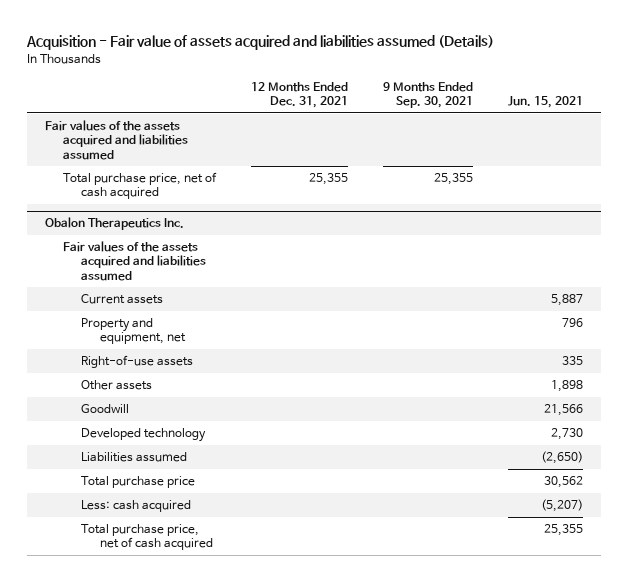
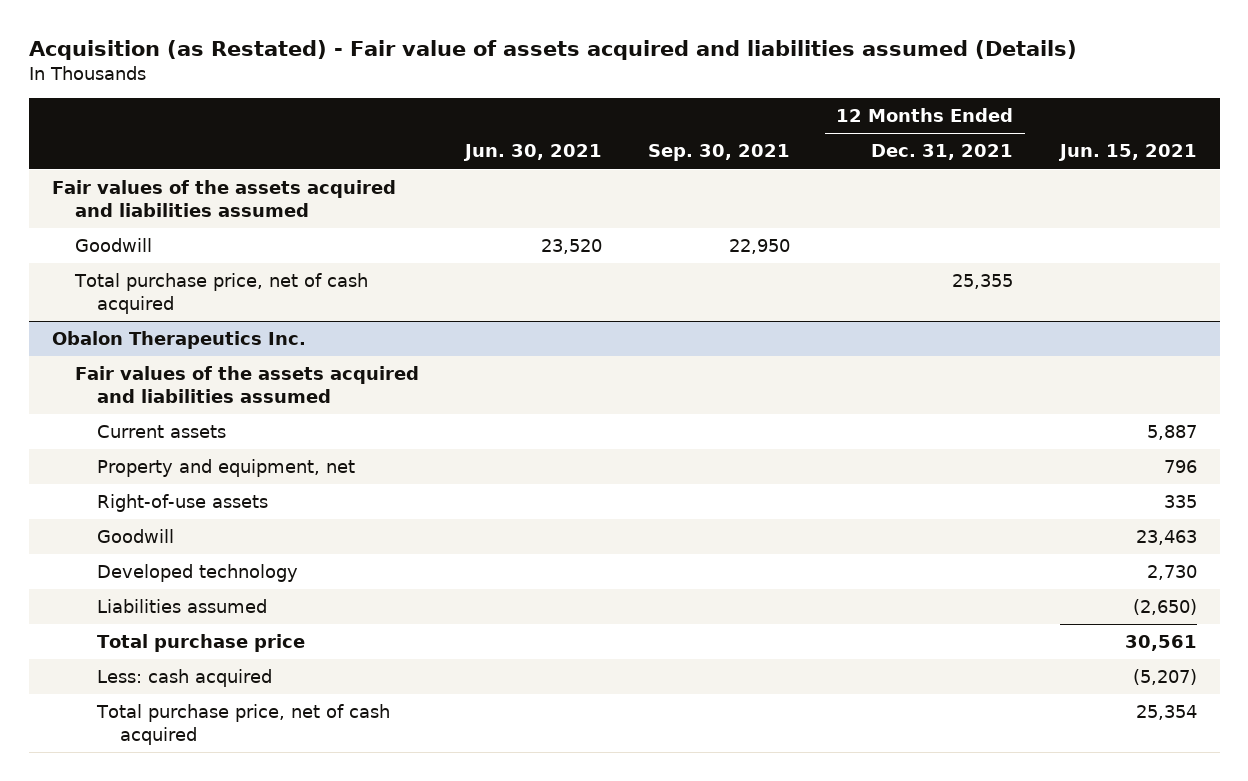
[26,35,495,51] Acquisition - Fair value of assets acquired and liabilities assumed (Details) -> [28,40,1077,61] Acquisition (as Restated) - Fair value of assets acquired and liabilities assumed (Details)
[383,82,474,109] 9 Months Ended Sep. 30, 2021 -> none
none -> [462,144,602,162] Jun. 30, 2021
none -> [648,144,791,162] Sep. 30, 2021
none -> [74,238,152,253] Goodwill
[81,380,153,391] Other assets -> none
[544,404,584,417] 21,566 -> [1135,530,1197,546] 23,463
[544,476,584,489] 30,562 -> [1124,635,1197,652] 30,561
[544,524,584,537] 25,355 -> [1135,705,1197,721] 25,354

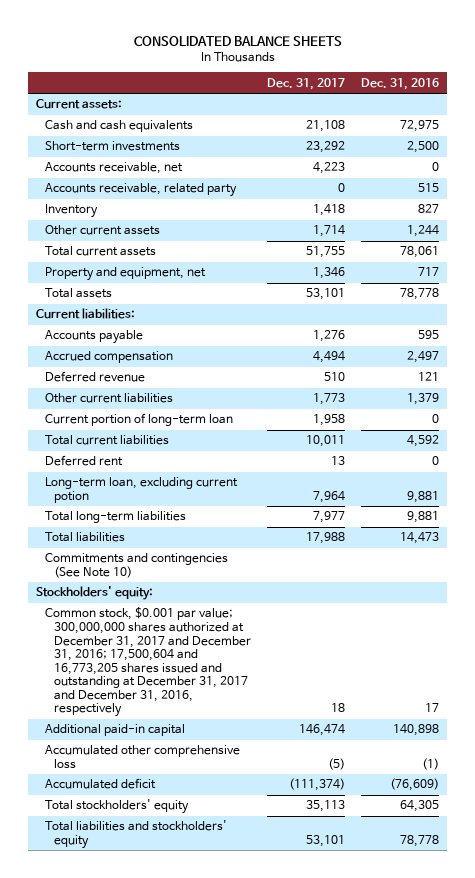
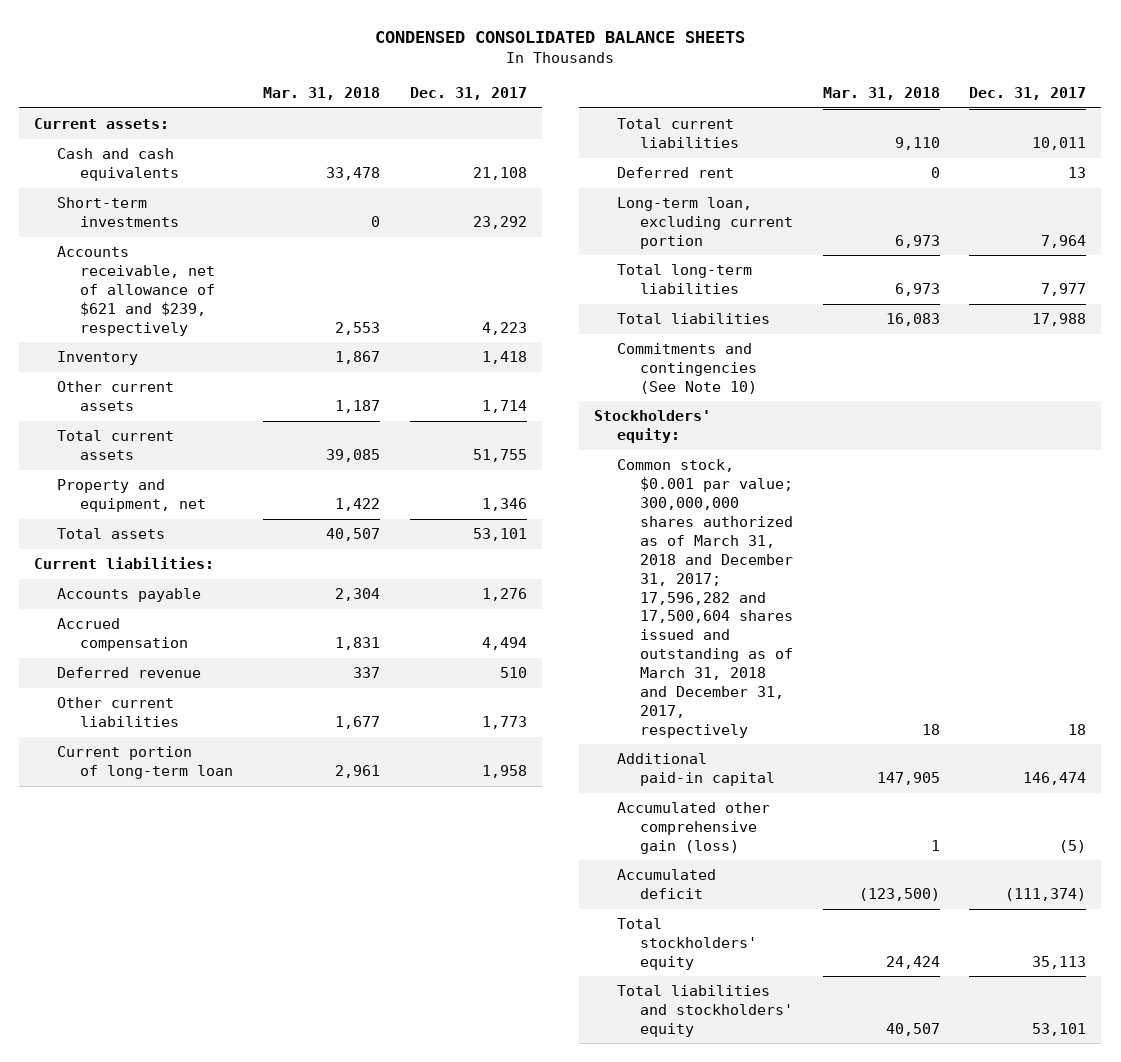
[133,35,342,46] CONSOLIDATED BALANCE SHEETS -> [375,30,746,43] CONDENSED CONSOLIDATED BALANCE SHEETS
[360,77,439,90] Dec. 31, 2016 -> none
none -> [262,87,380,101] Mar. 31, 2018
[44,183,237,198] Accounts receivable, related party -> none
[44,162,183,175] Accounts receivable, net -> [57,246,215,336] Accounts receivable, net of allowance of $621 and $239, respectively
[44,477,238,503] Long-term loan, excluding current potion -> [616,197,793,250] Long-term loan, excluding current portion
[44,607,251,718] Common stock, $0.001 par value; 300,000,000 shares authorized at December 31, 2017 and December 31, 2016; 17,500,604 and 16,773,205 shares issued and outstanding at December 31, 2017 and December 31, 2016, respectively -> [616,459,793,738] Common stock, $0.001 par value; 300,000,000 shares authorized as of March 31, 2018 and December 31, 2017; 17,596,282 and 17,500,604 shares issued and outstanding as of March 31, 2018 and December 31, 2017, respectively
[44,745,240,769] Accumulated other comprehensive loss -> [616,802,770,855] Accumulated other comprehensive gain (loss)

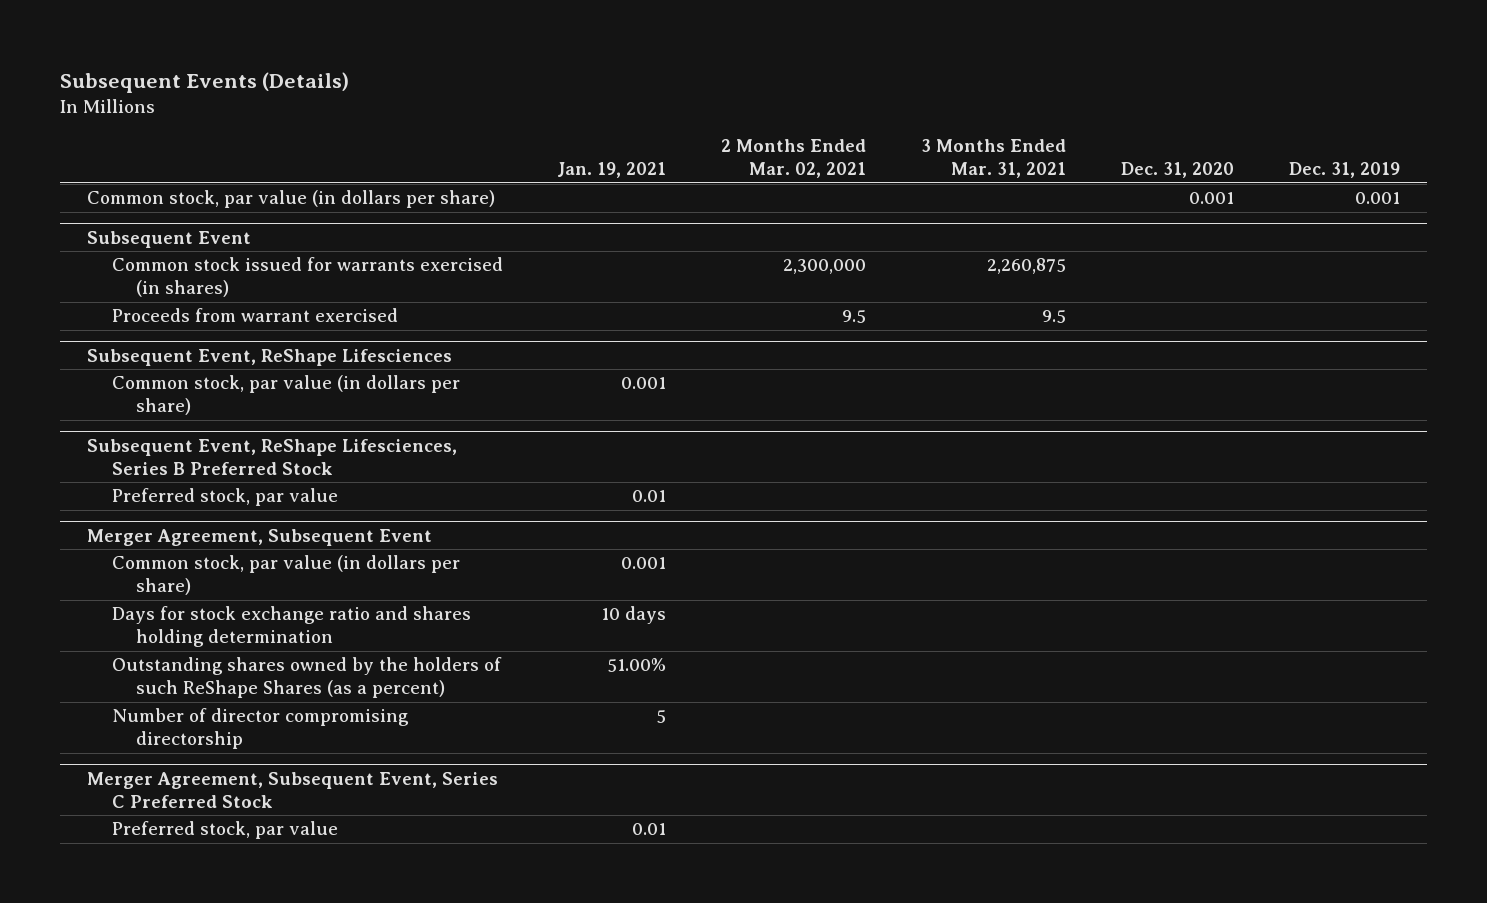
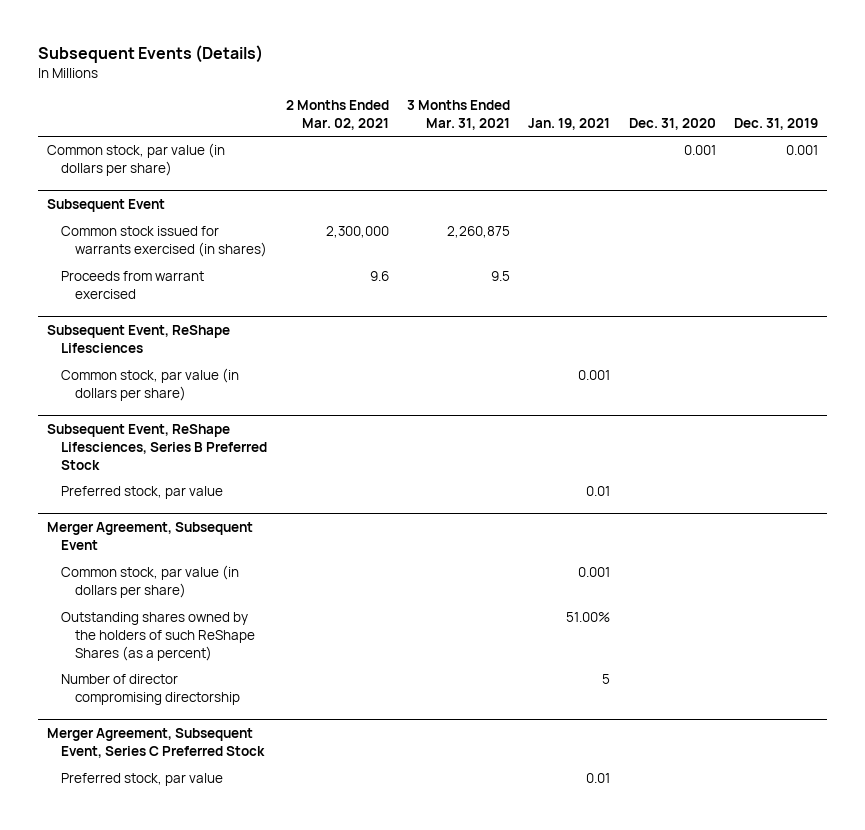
[842,310,867,324] 9.5 -> [369,271,389,282] 9.6
[111,606,471,648] Days for stock exchange ratio and shares holding determination -> none

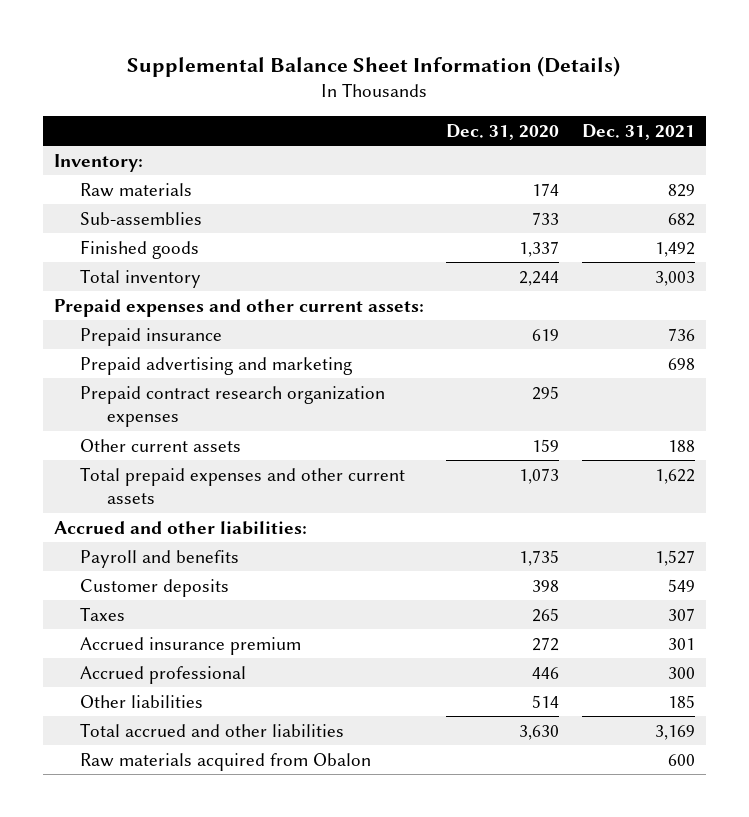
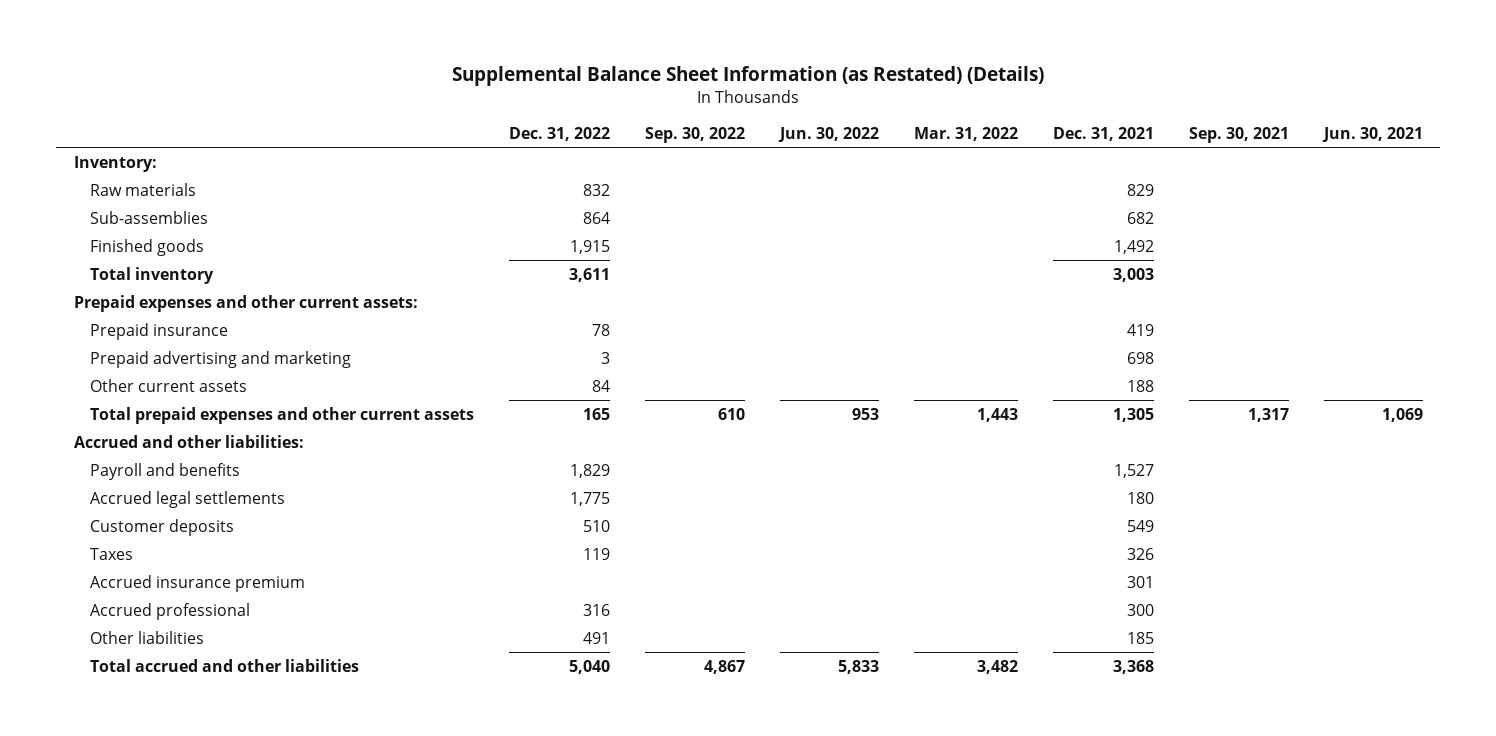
[127,55,621,77] Supplemental Balance Sheet Information (Details) -> [452,66,1045,87] Supplemental Balance Sheet Information (as Restated) (Details)
[446,123,560,140] Dec. 31, 2020 -> none
none -> [509,126,611,141] Dec. 31, 2022
none -> [645,126,746,143] Sep. 30, 2022
none -> [777,126,879,142] Jun. 30, 2022
none -> [913,126,1018,141] Mar. 31, 2022
none -> [1188,126,1289,143] Sep. 30, 2021
none -> [1321,126,1423,142] Jun. 30, 2021
[667,327,695,341] 736 -> [1126,323,1154,336] 419
[80,385,386,428] Prepaid contract research organization expenses -> none
[654,468,695,484] 1,622 -> [1112,407,1154,422] 1,305
none -> [90,490,286,508] Accrued legal settlements
[667,607,695,621] 307 -> [1126,547,1154,560] 326
[80,752,372,771] Raw materials acquired from Obalon -> none
[654,724,695,740] 3,169 -> [1112,659,1154,674] 3,368

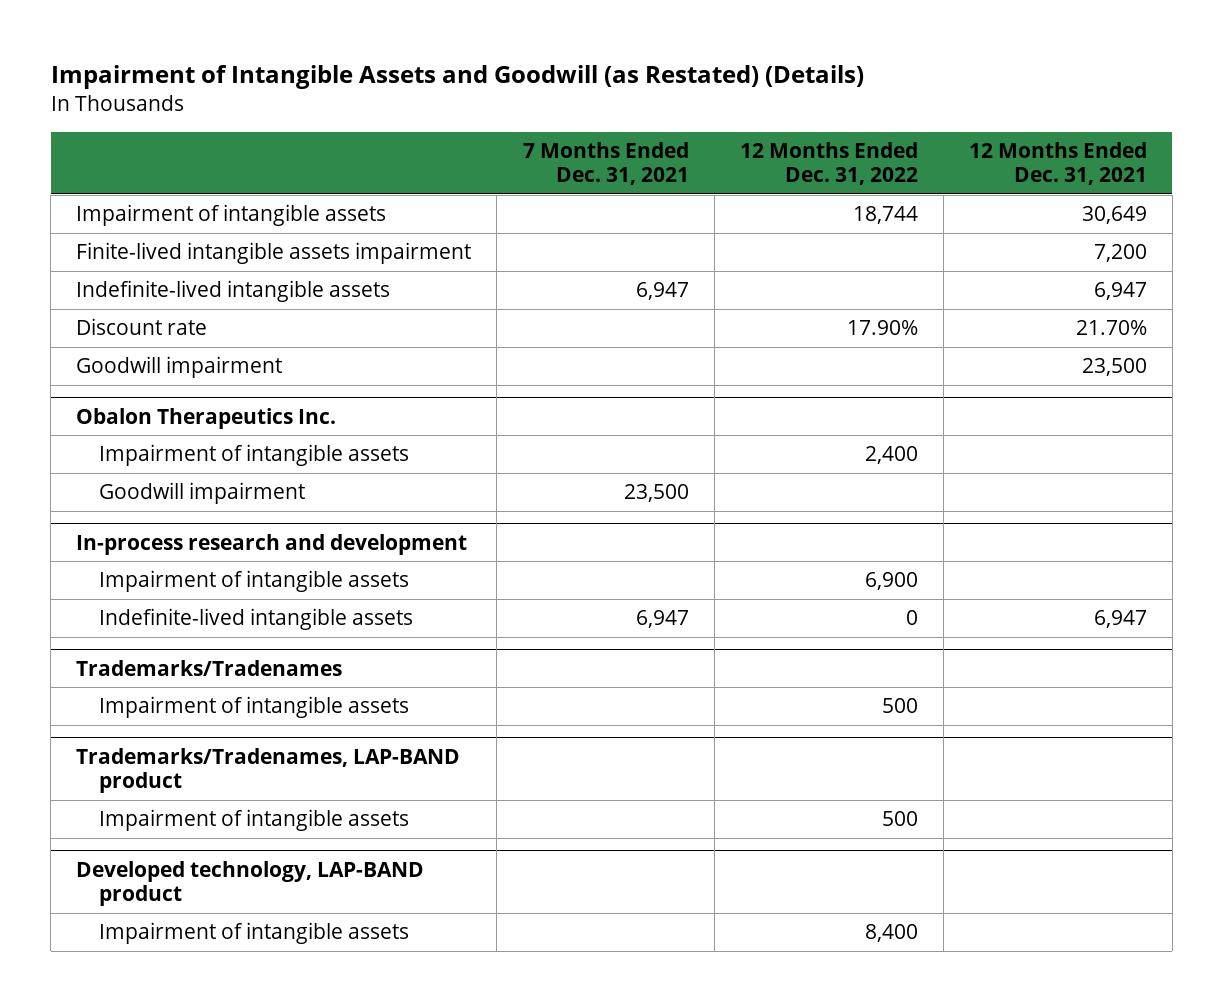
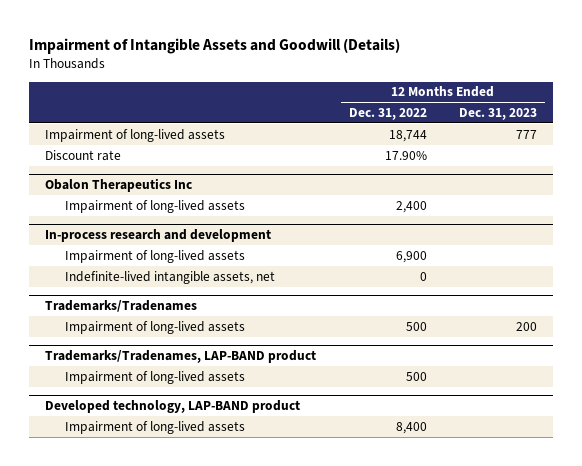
[50,64,864,89] Impairment of Intangible Assets and Goodwill (as Restated) (Details) -> [29,37,401,54] Impairment of Intangible Assets and Goodwill (Details)
[522,141,689,186] 7 Months Ended Dec. 31, 2021 -> none
[968,141,1147,186] 12 Months Ended Dec. 31, 2021 -> none
none -> [459,108,538,121] Dec. 31, 2023
[76,242,472,265] Finite-lived intangible assets impairment -> none
[76,280,391,303] Indefinite-lived intangible assets -> none
[76,204,387,227] Impairment of intangible assets -> [45,128,226,142] Impairment of long-lived assets
[76,356,283,379] Goodwill impairment -> none
[99,482,306,505] Goodwill impairment -> none
[76,407,337,429] Obalon Therapeutics Inc. -> [45,178,193,193] Obalon Therapeutics Inc
[99,444,410,467] Impairment of intangible assets -> [64,199,245,213] Impairment of long-lived assets
[99,570,410,593] Impairment of intangible assets -> [64,249,245,263] Impairment of long-lived assets
[99,608,414,631] Indefinite-lived intangible assets -> [64,270,275,284] Indefinite-lived intangible assets, net
[99,696,410,719] Impairment of intangible assets -> [64,320,245,334] Impairment of long-lived assets
[99,809,410,832] Impairment of intangible assets -> [64,370,245,384] Impairment of long-lived assets
[99,922,410,945] Impairment of intangible assets -> [64,420,245,434] Impairment of long-lived assets

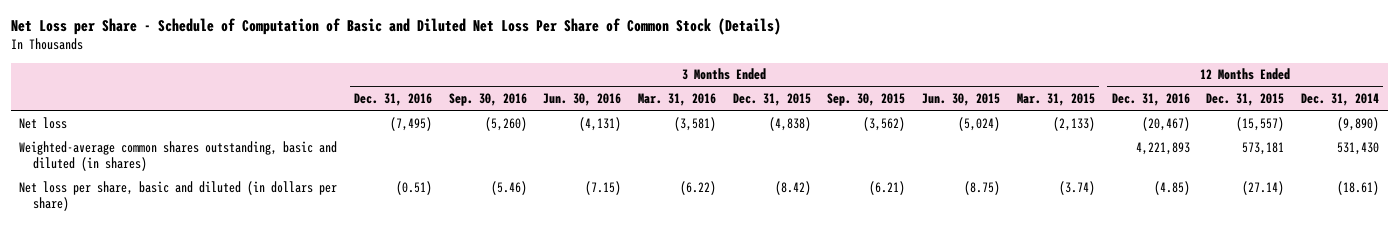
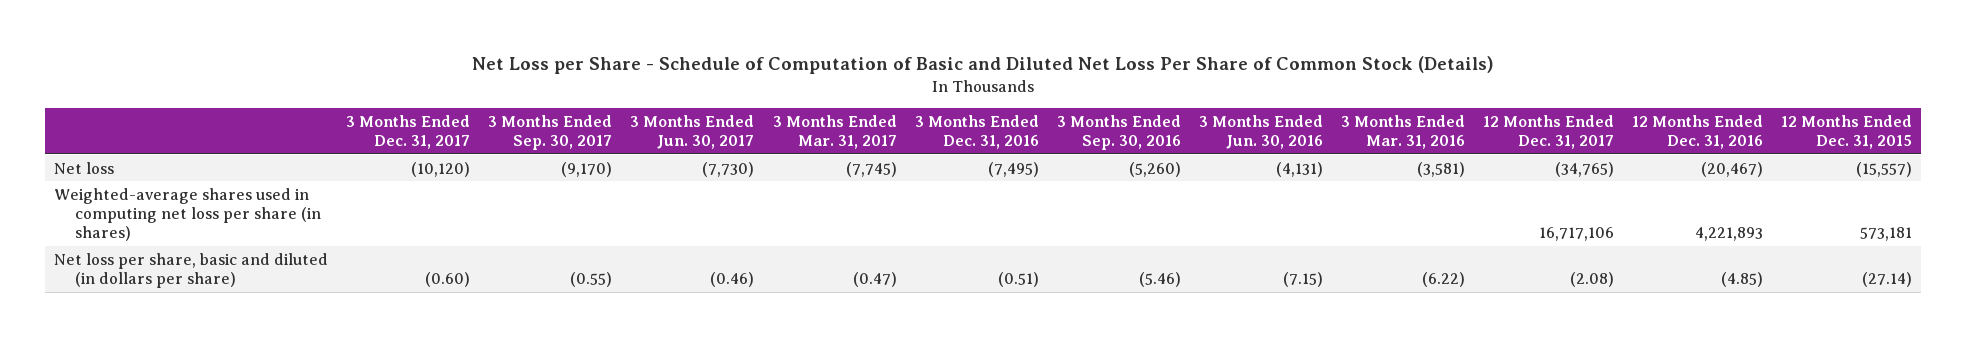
[732,92,811,106] Dec. 31, 2015 -> none
[827,92,906,106] Sep. 30, 2015 -> none
[922,92,1001,106] Jun. 30, 2015 -> none
[1016,92,1095,106] Mar. 31, 2015 -> none
[1301,92,1380,106] Dec. 31, 2014 -> none
none -> [346,114,471,150] 3 Months Ended Dec. 31, 2017
none -> [488,114,613,151] 3 Months Ended Sep. 30, 2017
none -> [630,114,755,150] 3 Months Ended Jun. 30, 2017
none -> [772,114,897,150] 3 Months Ended Mar. 31, 2017
none -> [1482,114,1614,150] 12 Months Ended Dec. 31, 2017
[19,140,338,172] Weighted-average common shares outstanding, basic and diluted (in shares) -> [54,187,322,242] Weighted-average shares used in computing net loss per share (in shares)

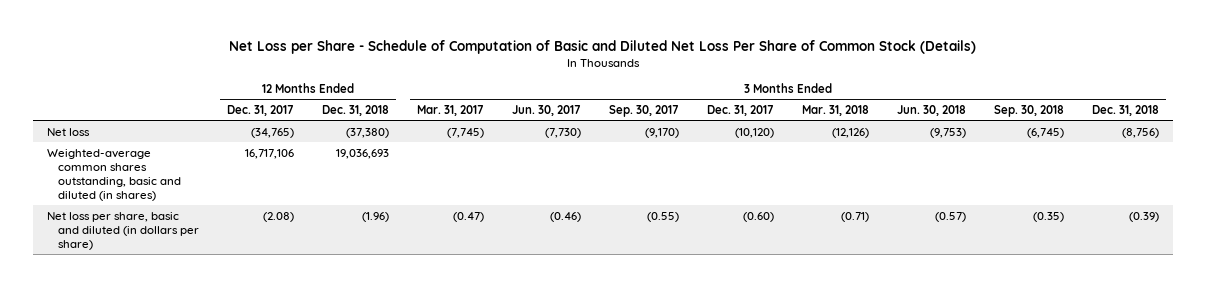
[914,114,1039,150] 3 Months Ended Dec. 31, 2016 -> none
[1056,114,1181,151] 3 Months Ended Sep. 30, 2016 -> none
[1198,114,1323,150] 3 Months Ended Jun. 30, 2016 -> none
[1340,114,1465,150] 3 Months Ended Mar. 31, 2016 -> none
[1632,114,1764,150] 12 Months Ended Dec. 31, 2016 -> none
[1781,114,1913,150] 12 Months Ended Dec. 31, 2015 -> none
none -> [321,105,389,117] Dec. 31, 2018
none -> [802,105,870,117] Mar. 31, 2018
none -> [897,105,967,117] Jun. 30, 2018
none -> [994,105,1065,118] Sep. 30, 2018
none -> [1092,105,1160,117] Dec. 31, 2018
[54,187,322,242] Weighted-average shares used in computing net loss per share (in shares) -> [46,148,181,201] Weighted-average common shares outstanding, basic and diluted (in shares)

